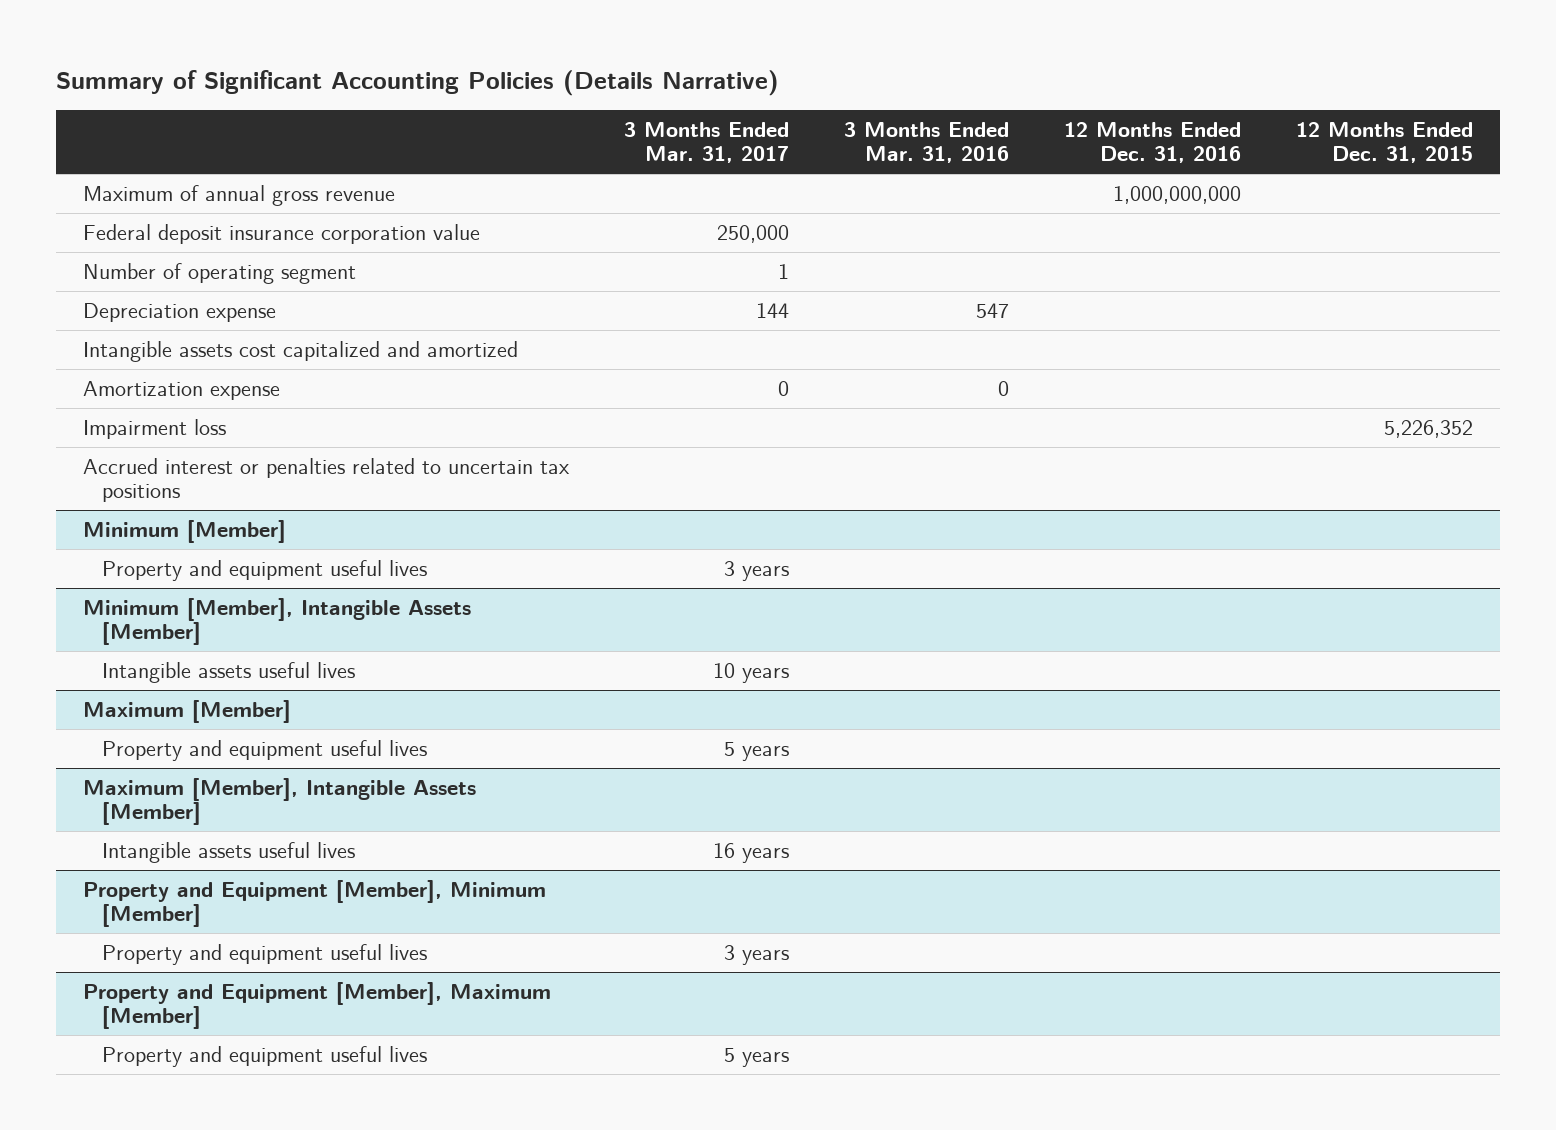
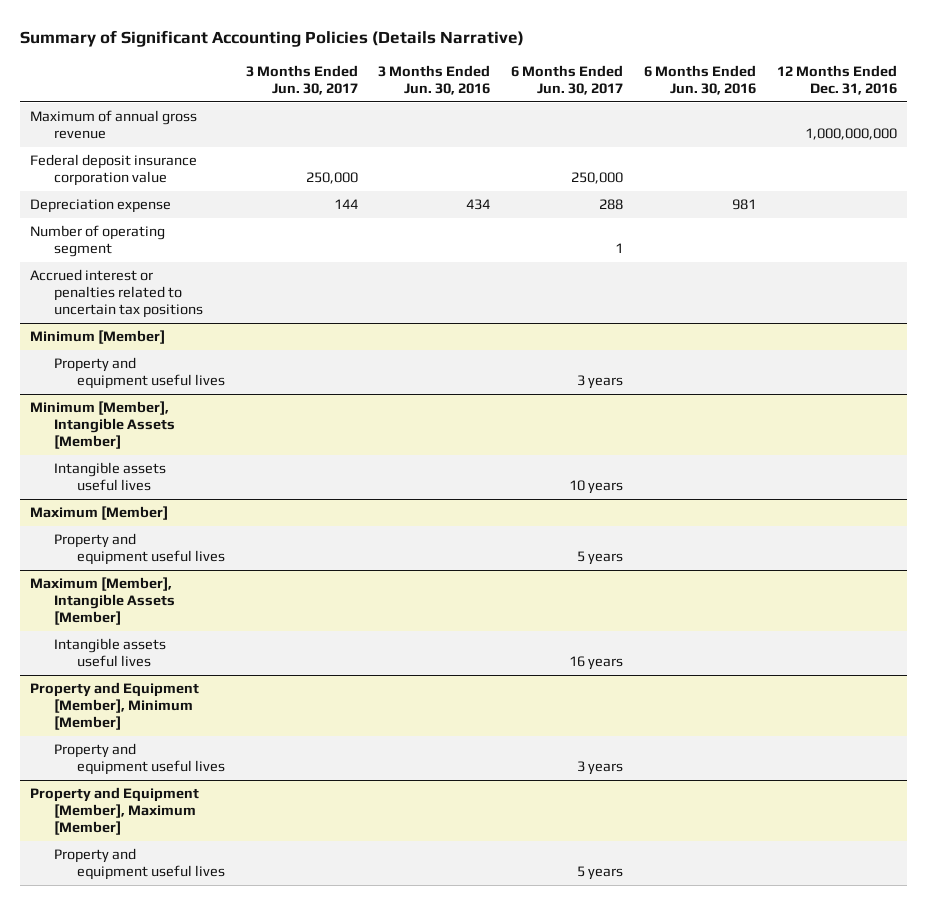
[624,121,790,164] 3 Months Ended Mar. 31, 2017 -> none
[844,121,1010,164] 3 Months Ended Mar. 31, 2016 -> none
[1295,121,1473,164] 12 Months Ended Dec. 31, 2015 -> none
none -> [245,64,358,95] 3 Months Ended Jun. 30, 2017
none -> [378,64,491,95] 3 Months Ended Jun. 30, 2016
none -> [511,64,624,95] 6 Months Ended Jun. 30, 2017
none -> [644,64,757,95] 6 Months Ended Jun. 30, 2016
[83,340,519,362] Intangible assets cost capitalized and amortized -> none
[83,380,281,400] Amortization expense -> none
[83,418,227,439] Impairment loss -> none
[83,262,357,284] Number of operating segment -> [30,225,166,258] Number of operating segment

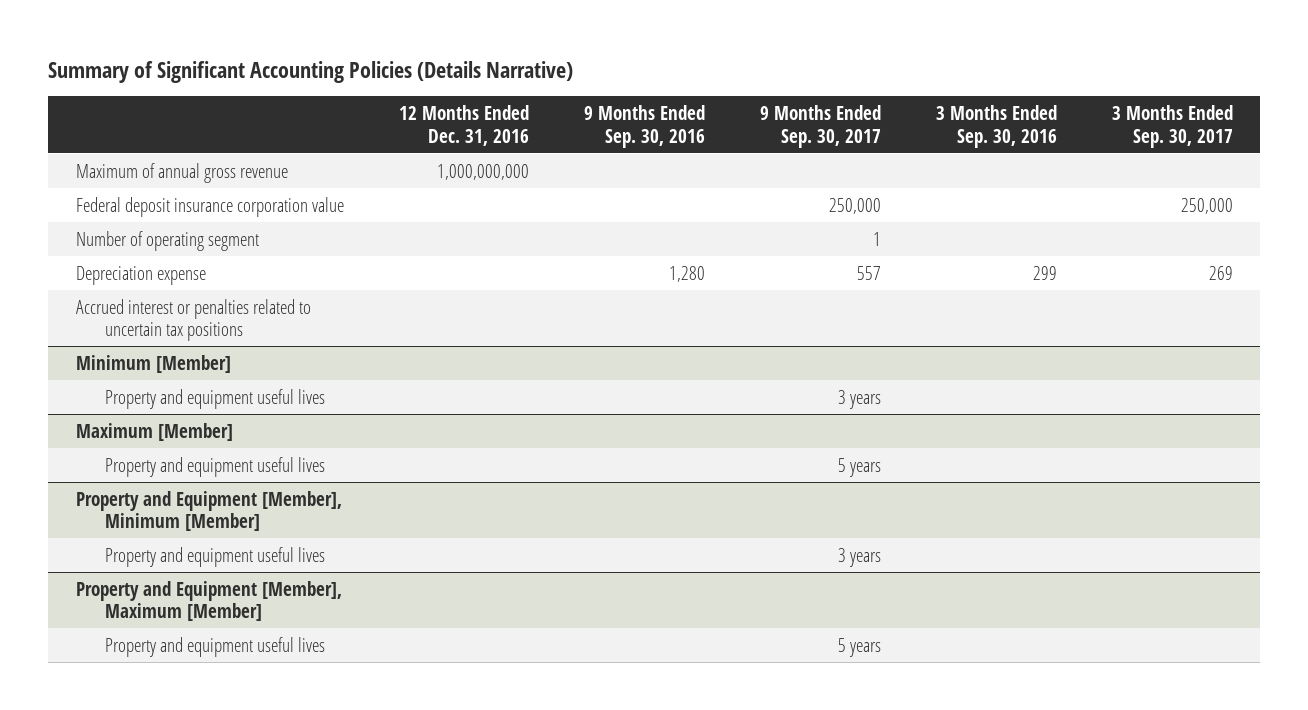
[245,64,358,95] 3 Months Ended Jun. 30, 2017 -> none
[378,64,491,95] 3 Months Ended Jun. 30, 2016 -> none
[511,64,624,95] 6 Months Ended Jun. 30, 2017 -> none
[644,64,757,95] 6 Months Ended Jun. 30, 2016 -> none
none -> [583,104,705,148] 9 Months Ended Sep. 30, 2016
none -> [759,104,881,148] 9 Months Ended Sep. 30, 2017
none -> [935,104,1057,148] 3 Months Ended Sep. 30, 2016
none -> [1111,104,1233,148] 3 Months Ended Sep. 30, 2017
[30,199,172,214] Depreciation expense -> [75,265,206,285] Depreciation expense
[30,401,175,450] Minimum [Member], Intangible Assets [Member] -> none
[53,462,166,492] Intangible assets useful lives -> none
[30,577,175,626] Maximum [Member], Intangible Assets [Member] -> none
[53,638,166,668] Intangible assets useful lives -> none

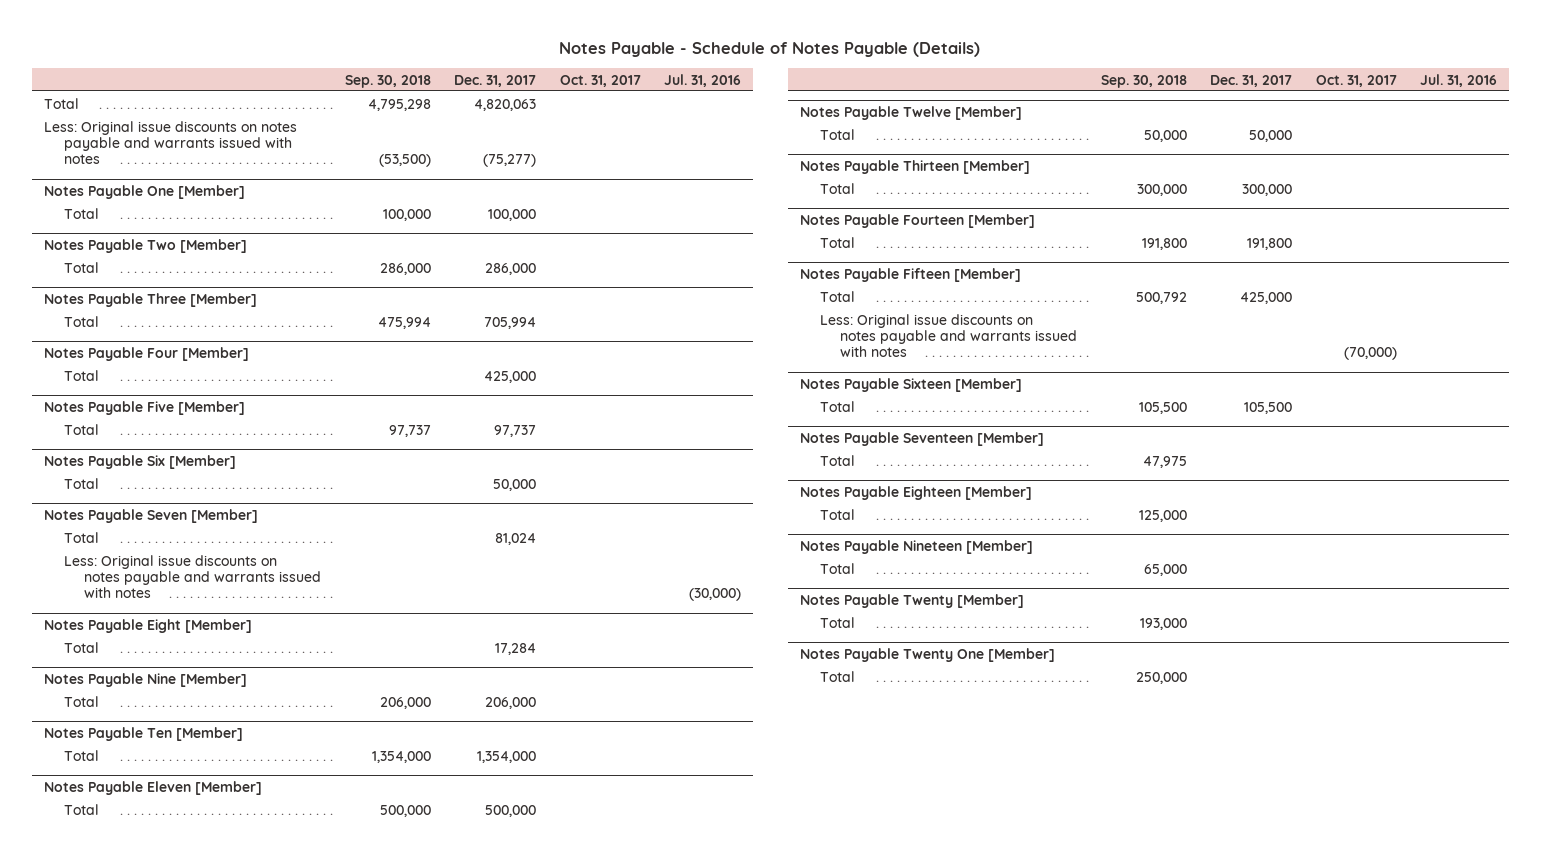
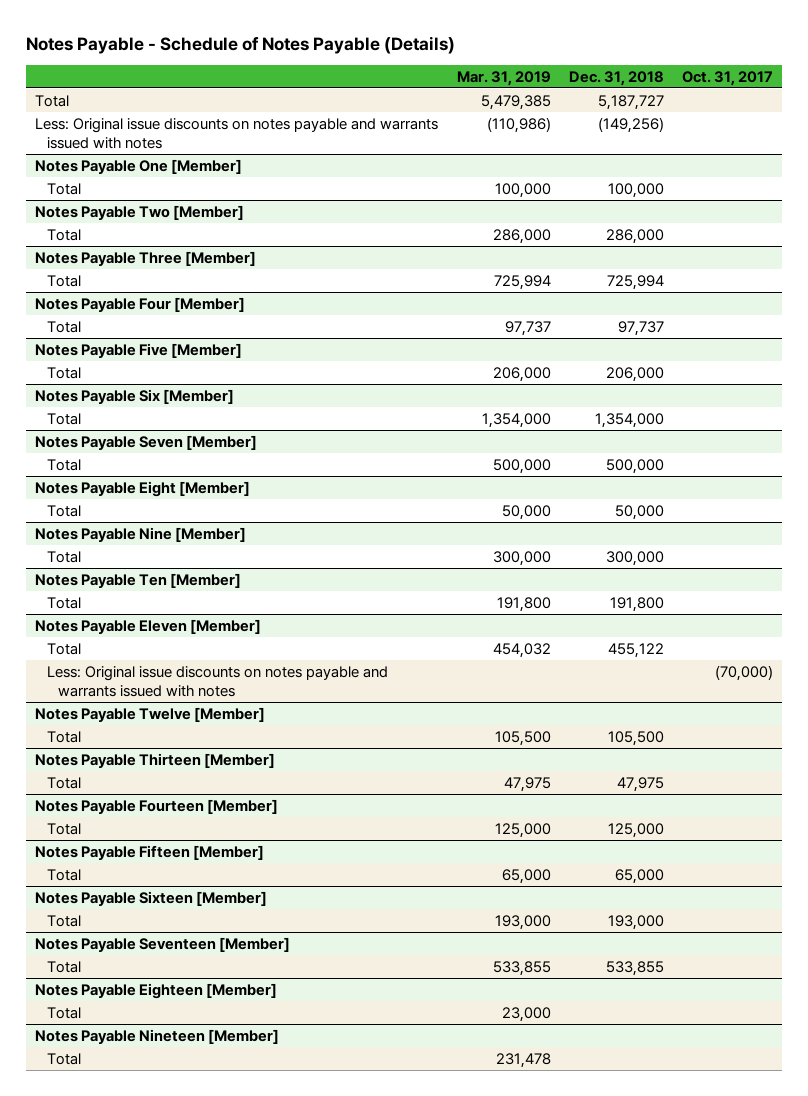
[344,74,431,88] Sep. 30, 2018 -> none
[454,74,537,87] Dec. 31, 2017 -> none
[664,73,742,87] Jul. 31, 2016 -> none
none -> [456,70,551,86] Mar. 31, 2019
none -> [568,70,664,86] Dec. 31, 2018
[63,554,322,599] Less: Original issue discounts on notes payable and warrants issued with notes -> none
none -> [46,665,388,697] Less: Original issue discounts on notes payable and warrants issued with notes
[820,313,1078,358] Less: Original issue discounts on notes payable and warrants issued with notes -> none
[799,593,1024,608] Notes Payable Twenty [Member] -> none
[820,616,856,628] Total -> none
[799,647,1055,662] Notes Payable Twenty One [Member] -> none
[820,670,856,682] Total -> none

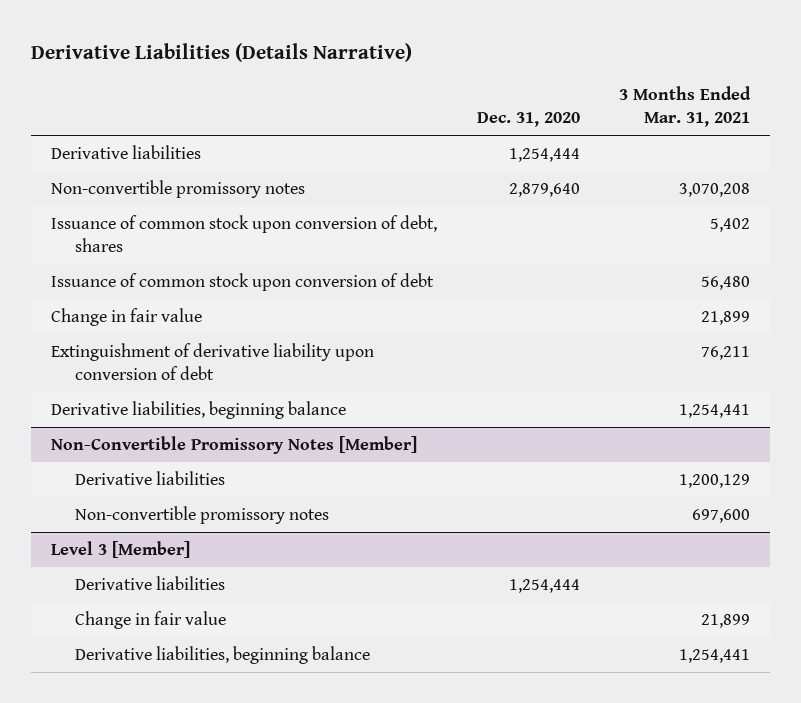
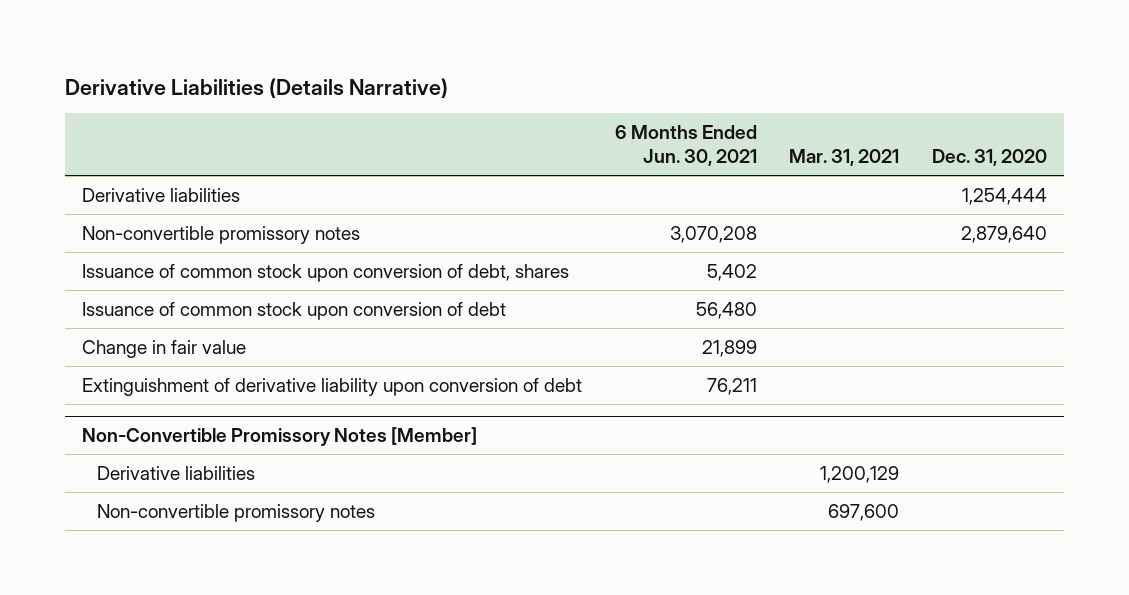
[619,86,752,128] 3 Months Ended Mar. 31, 2021 -> none
none -> [614,125,757,167] 6 Months Ended Jun. 30, 2021
none -> [789,149,900,167] Mar. 31, 2021
[50,401,346,420] Derivative liabilities, beginning balance -> none
[50,541,190,559] Level 3 [Member] -> none
[75,576,226,591] Derivative liabilities -> none
[75,611,227,630] Change in fair value -> none
[75,646,371,665] Derivative liabilities, beginning balance -> none

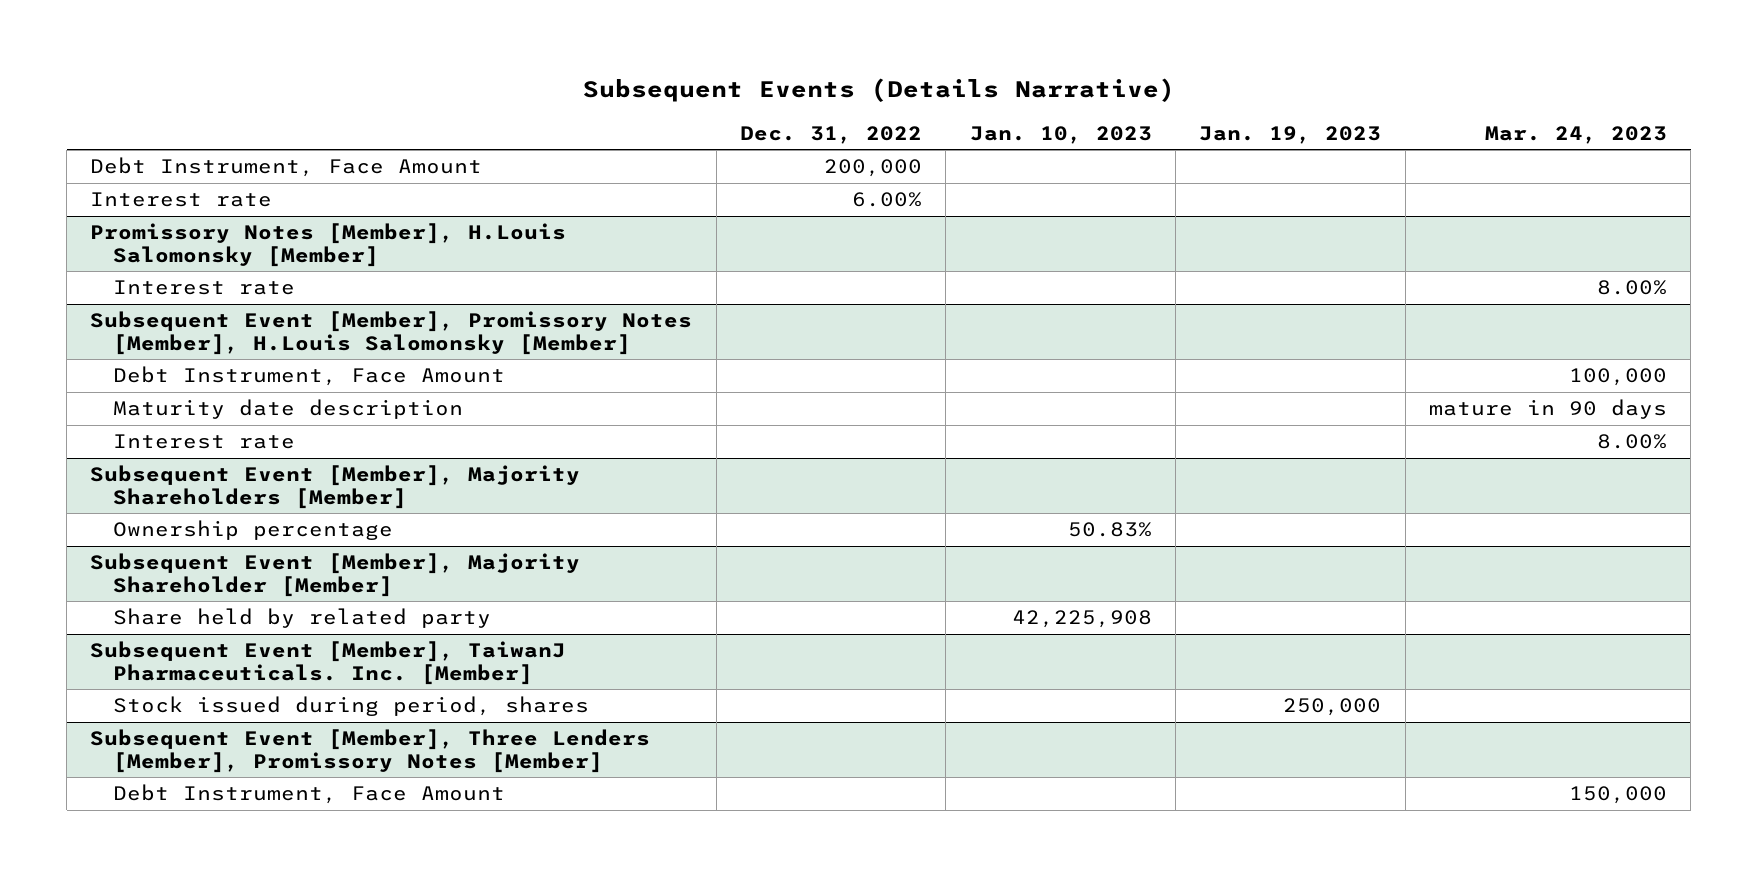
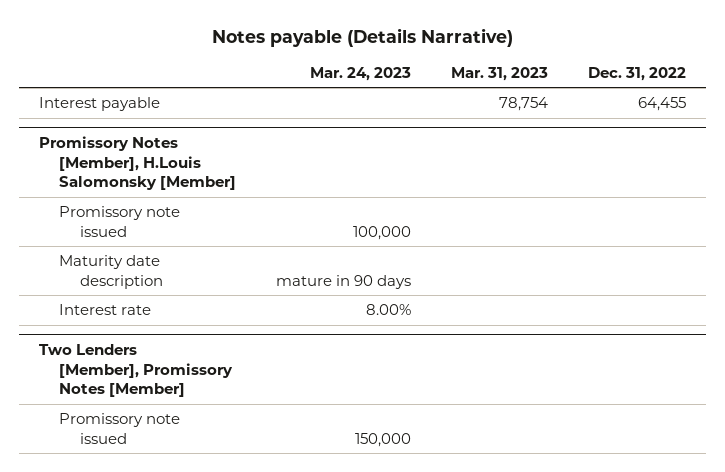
[582,78,1175,103] Subsequent Events (Details Narrative) -> [211,27,513,47] Notes payable (Details Narrative)
[969,126,1152,145] Jan. 10, 2023 -> none
[1199,126,1382,145] Jan. 19, 2023 -> none
none -> [451,66,549,81] Mar. 31, 2023
[90,157,483,178] Debt Instrument, Face Amount -> none
[90,192,273,208] Interest rate -> none
none -> [39,97,161,112] Interest payable
none -> [59,206,181,237] Promissory note issued
none -> [59,255,163,289] Maturity date description
[90,311,693,355] Subsequent Event [Member], Promissory Notes [Member], H.Louis Salomonsky [Member] -> none
[112,366,505,387] Debt Instrument, Face Amount -> none
[112,399,463,420] Maturity date description -> none
[112,434,295,450] Interest rate -> none
[90,465,581,509] Subsequent Event [Member], Majority Shareholders [Member] -> none
[112,520,393,541] Ownership percentage -> none
[90,553,581,597] Subsequent Event [Member], Majority Shareholder [Member] -> none
[112,608,491,629] Share held by related party -> none
[90,641,567,685] Subsequent Event [Member], TaiwanJ Pharmaceuticals. Inc. [Member] -> none
[112,696,589,717] Stock issued during period, shares -> none
[90,729,651,773] Subsequent Event [Member], Three Lenders [Member], Promissory Notes [Member] -> none
[112,784,505,805] Debt Instrument, Face Amount -> none
none -> [39,343,234,398] Two Lenders [Member], Promissory Notes [Member]
none -> [59,413,181,444] Promissory note issued

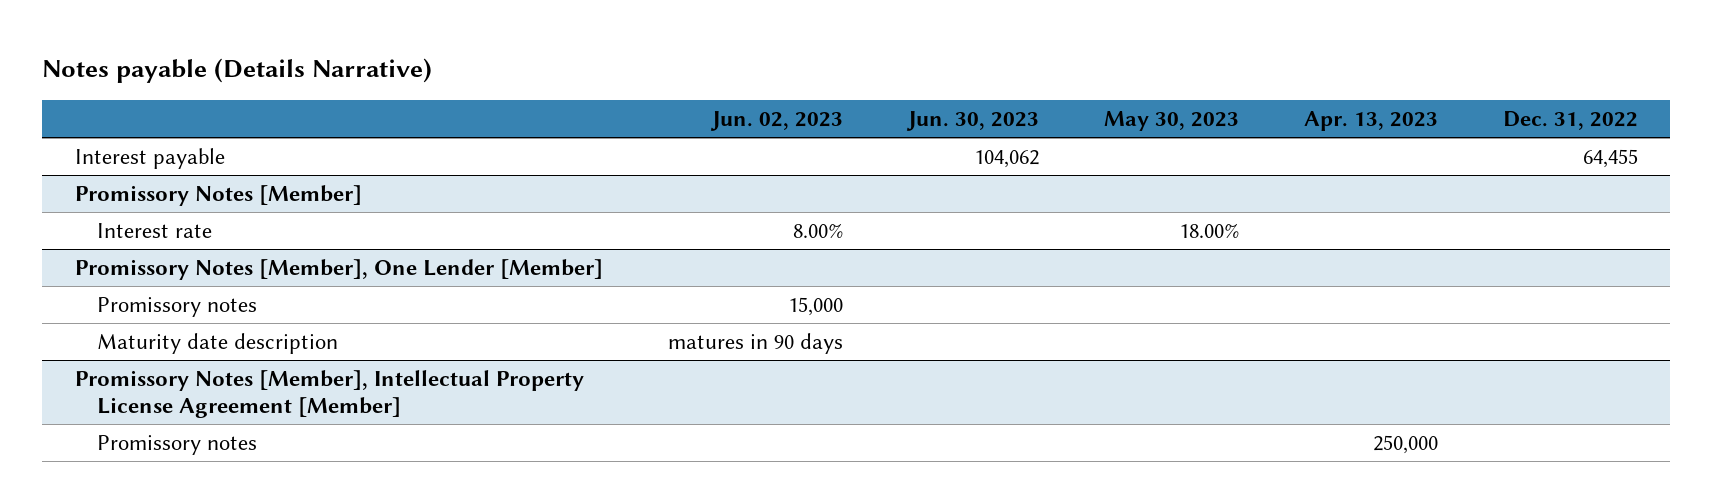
[310,66,412,81] Mar. 24, 2023 -> none
[451,66,549,81] Mar. 31, 2023 -> none
none -> [709,110,843,131] Jun. 02, 2023
none -> [905,110,1039,131] Jun. 30, 2023
none -> [1103,110,1239,131] May 30, 2023
none -> [1303,110,1438,131] Apr. 13, 2023
[59,206,181,237] Promissory note issued -> none
[59,255,163,289] Maturity date description -> none
[39,135,237,191] Promissory Notes [Member], H.Louis Salomonsky [Member] -> [74,185,362,207] Promissory Notes [Member]
[39,343,234,398] Two Lenders [Member], Promissory Notes [Member] -> [74,259,603,281] Promissory Notes [Member], One Lender [Member]
[59,413,181,444] Promissory note issued -> [97,297,258,318] Promissory notes
none -> [97,333,339,355] Maturity date description
none -> [74,370,584,419] Promissory Notes [Member], Intellectual Property License Agreement [Member]
none -> [97,435,258,456] Promissory notes

